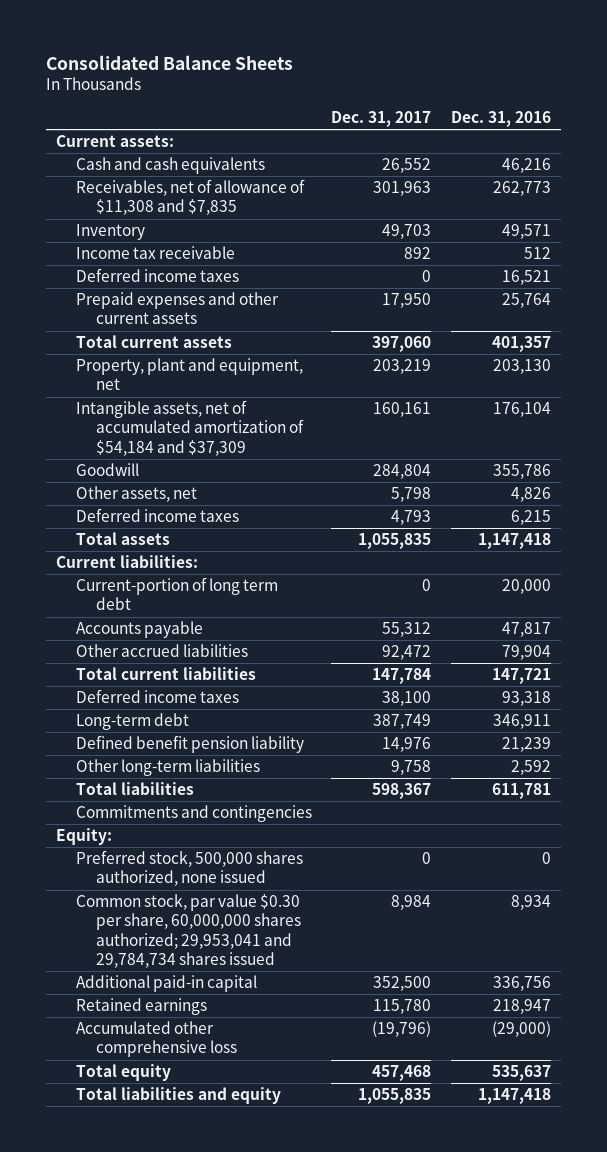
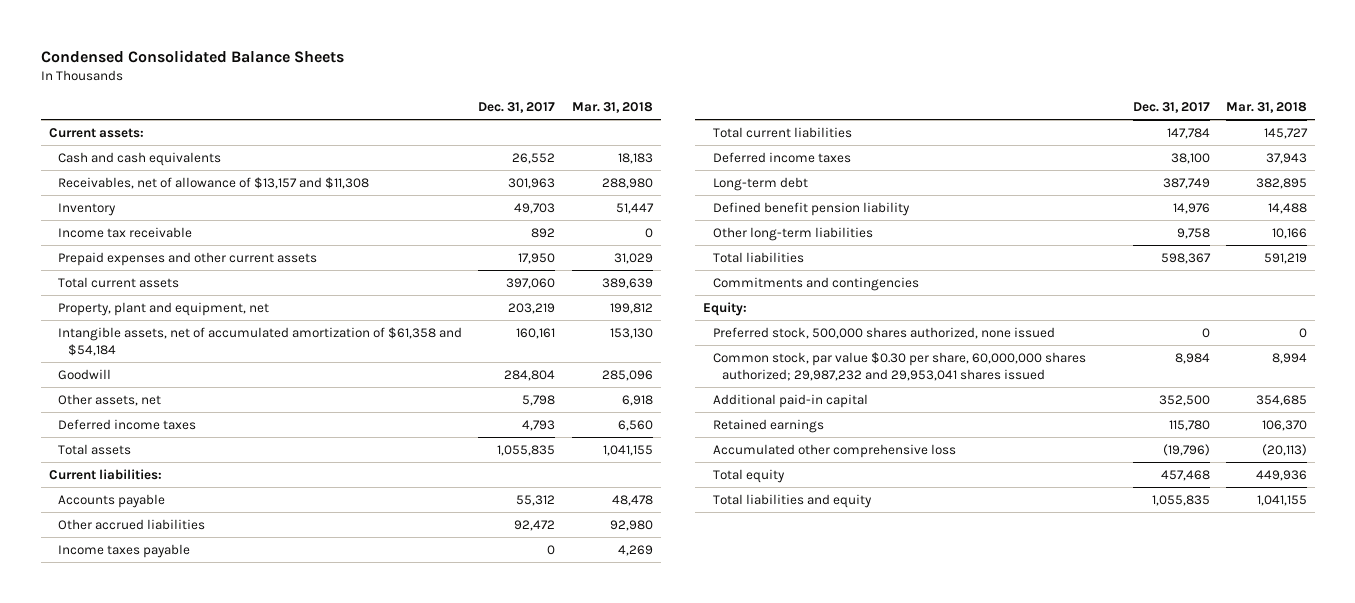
[45,54,293,70] Consolidated Balance Sheets -> [40,49,344,63] Condensed Consolidated Balance Sheets
[451,111,552,128] Dec. 31, 2016 -> none
none -> [571,101,653,113] Mar. 31, 2018
[75,179,305,216] Receivables, net of allowance of $11,308 and $7,835 -> [58,176,370,189] Receivables, net of allowance of $13,157 and $11,308
[75,268,239,283] Deferred income taxes -> none
[75,400,304,456] Intangible assets, net of accumulated amortization of $54,184 and $37,309 -> [58,326,463,357] Intangible assets, net of accumulated amortization of $61,358 and $54,184
[75,577,278,611] Current-portion of long term debt -> none
none -> [58,543,191,558] Income taxes payable
[75,894,301,968] Common stock, par value $0.30 per share, 60,000,000 shares authorized; 29,953,041 and 29,784,734 shares issued -> [712,351,1086,382] Common stock, par value $0.30 per share, 60,000,000 shares authorized; 29,987,232 and 29,953,041 shares issued

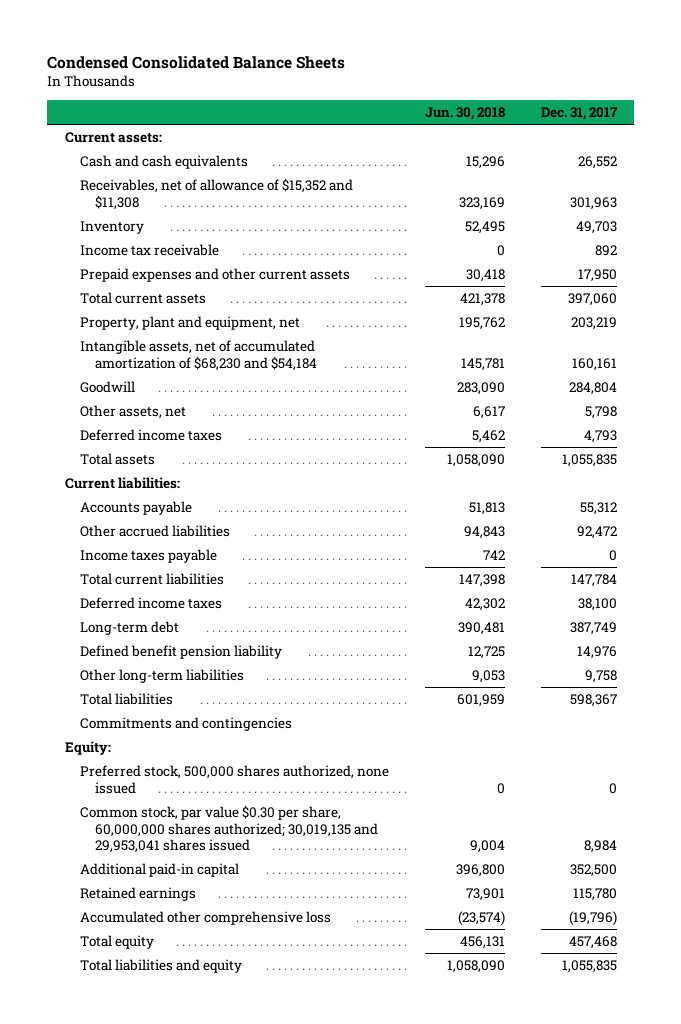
[571,101,653,113] Mar. 31, 2018 -> none
none -> [424,107,505,121] Jun. 30, 2018
[58,176,370,189] Receivables, net of allowance of $13,157 and $11,308 -> [79,177,353,210] Receivables, net of allowance of $15,352 and $11,308
[58,326,463,357] Intangible assets, net of accumulated amortization of $61,358 and $54,184 -> [79,339,318,371] Intangible assets, net of accumulated amortization of $68,230 and $54,184
[712,351,1086,382] Common stock, par value $0.30 per share, 60,000,000 shares authorized; 29,987,232 and 29,953,041 shares issued -> [79,804,379,854] Common stock, par value $0.30 per share, 60,000,000 shares authorized; 30,019,135 and 29,953,041 shares issued

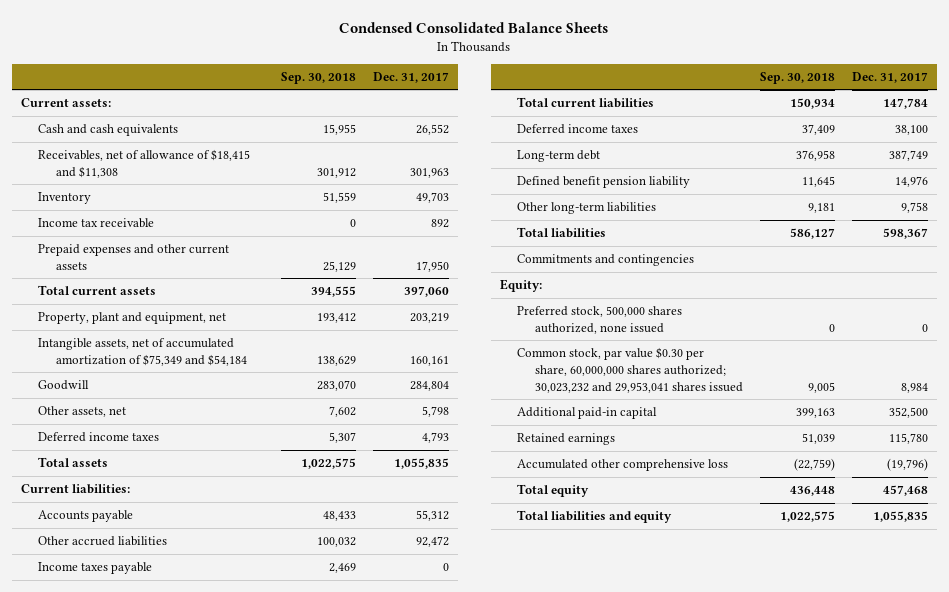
[424,107,505,121] Jun. 30, 2018 -> none
none -> [281,71,357,84] Sep. 30, 2018
[79,177,353,210] Receivables, net of allowance of $15,352 and $11,308 -> [38,149,251,178] Receivables, net of allowance of $18,415 and $11,308
[79,339,318,371] Intangible assets, net of accumulated amortization of $68,230 and $54,184 -> [38,338,247,366] Intangible assets, net of accumulated amortization of $75,349 and $54,184
[79,804,379,854] Common stock, par value $0.30 per share, 60,000,000 shares authorized; 30,019,135 and 29,953,041 shares issued -> [517,347,743,393] Common stock, par value $0.30 per share, 60,000,000 shares authorized; 30,023,232 and 29,953,041 shares issued

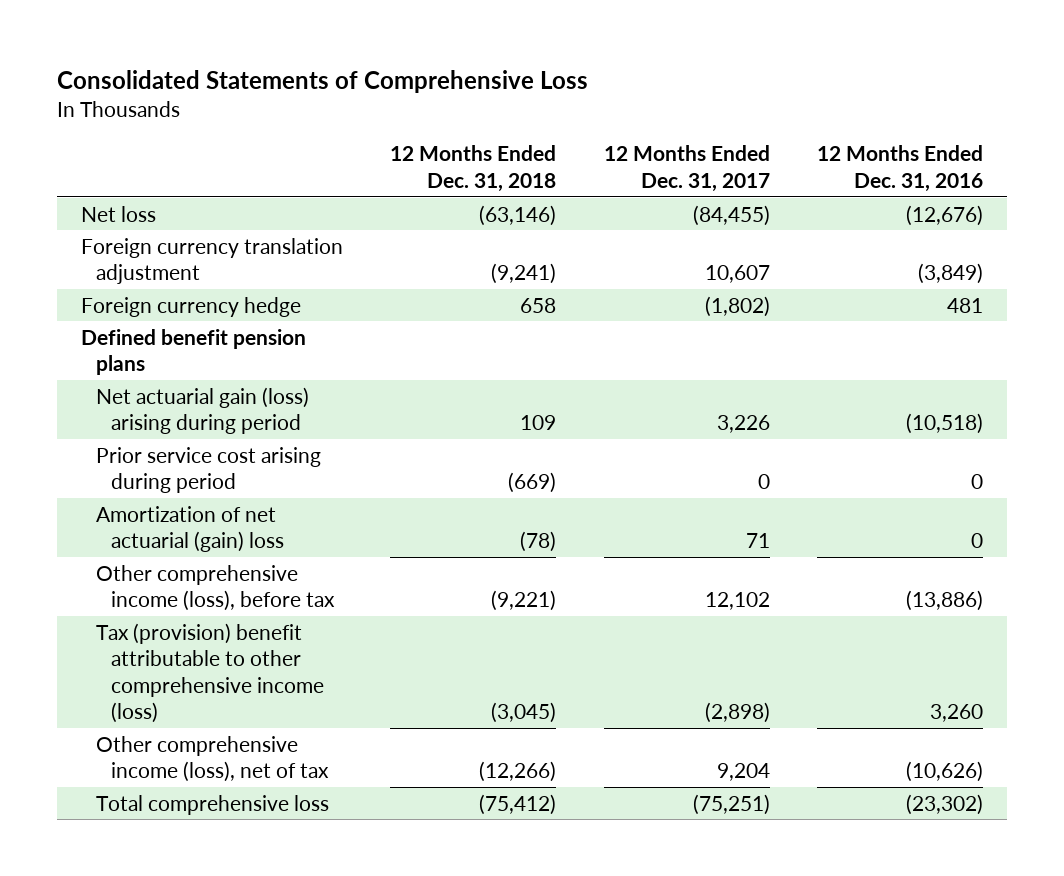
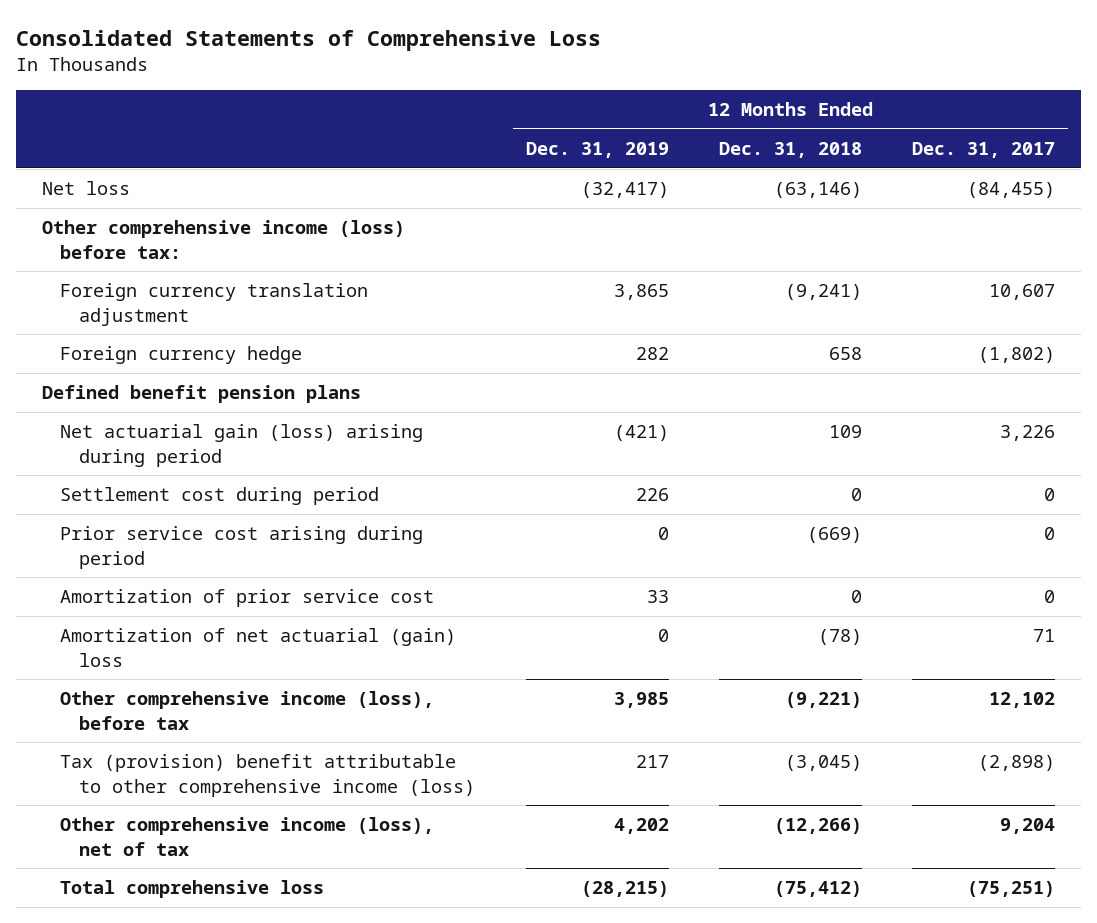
[817,145,984,192] 12 Months Ended Dec. 31, 2016 -> none
none -> [525,141,669,158] Dec. 31, 2019
none -> [41,220,405,259] Other comprehensive income (loss) before tax:
none -> [60,487,380,506] Settlement cost during period
none -> [60,589,435,608] Amortization of prior service cost

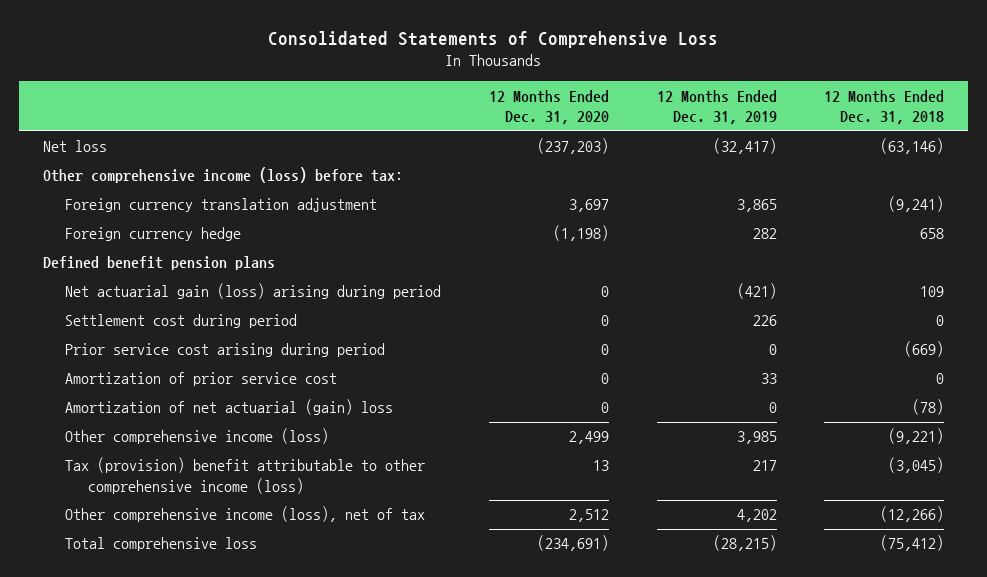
[912,141,1056,158] Dec. 31, 2017 -> none
none -> [489,89,610,125] 12 Months Ended Dec. 31, 2020
[60,691,435,730] Other comprehensive income (loss), before tax -> [65,428,330,445] Other comprehensive income (loss)

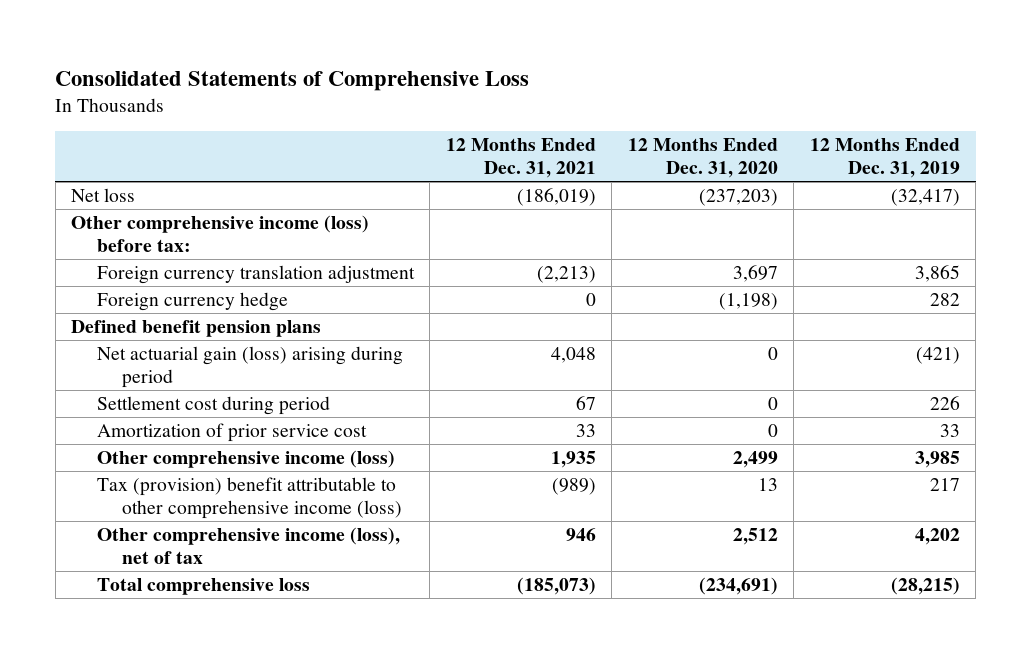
[824,89,945,125] 12 Months Ended Dec. 31, 2018 -> none
none -> [445,138,596,178] 12 Months Ended Dec. 31, 2021
[65,343,386,358] Prior service cost arising during period -> none
[65,399,394,416] Amortization of net actuarial (gain) loss -> none

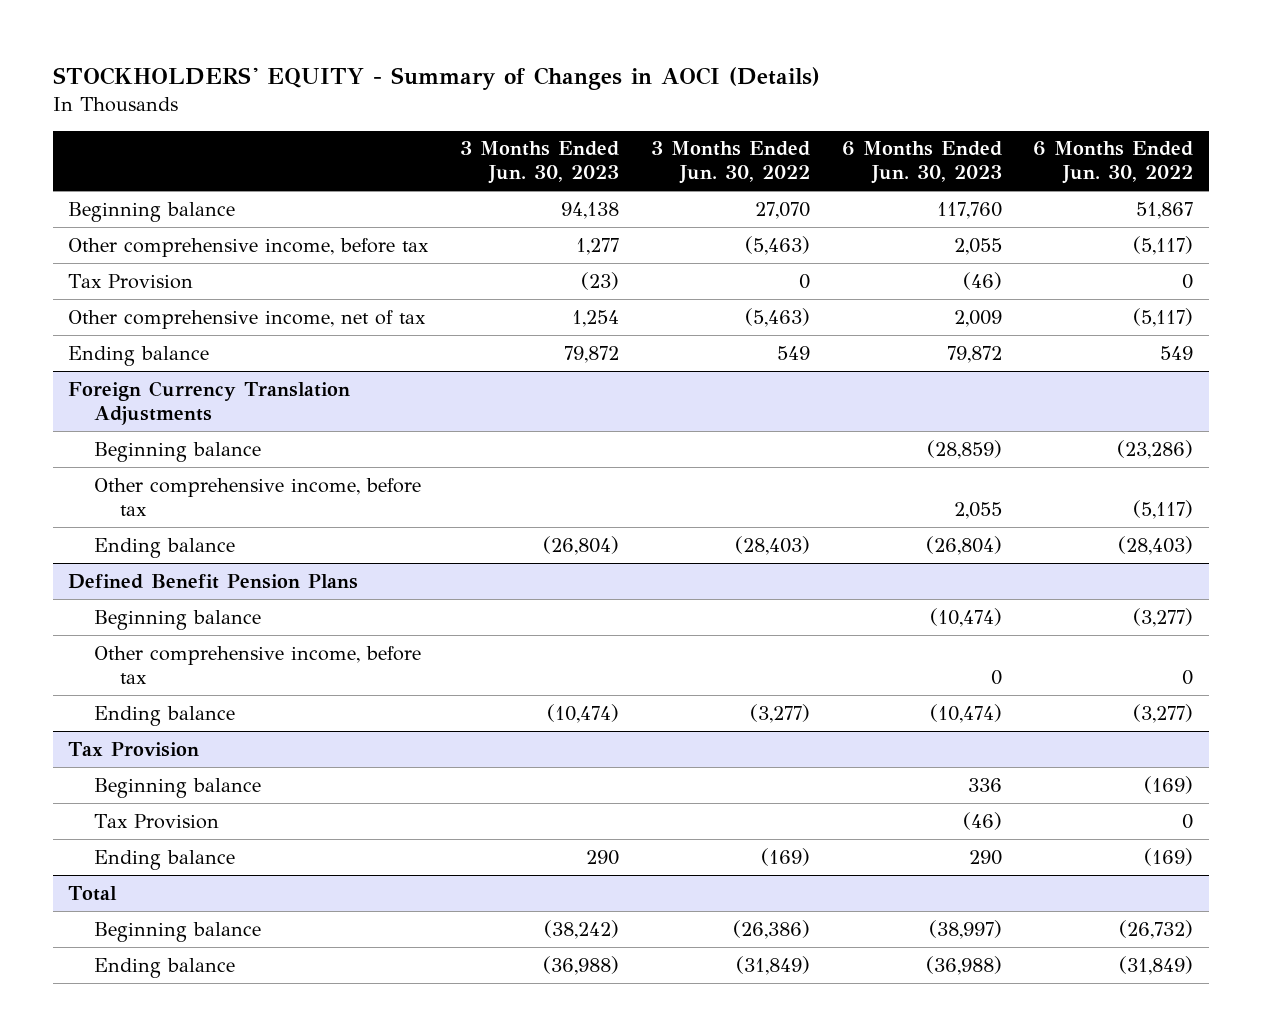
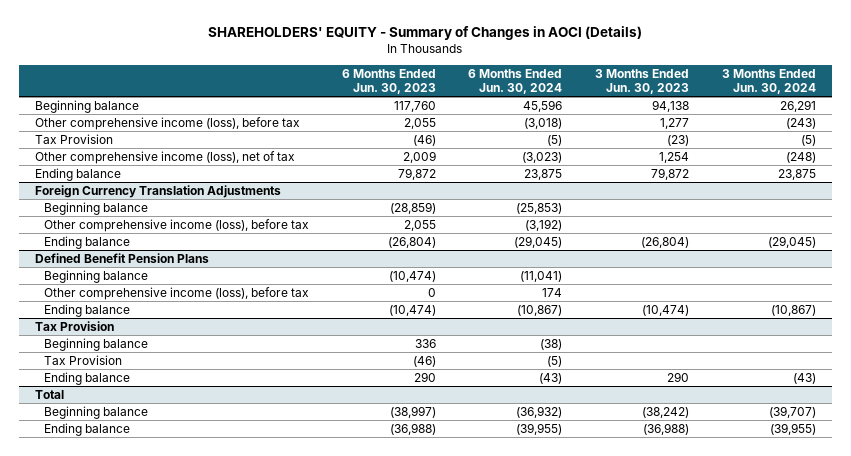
[52,66,820,90] STOCKHOLDERS' EQUITY - Summary of Changes in AOCI (Details) -> [208,26,643,41] SHAREHOLDERS' EQUITY - Summary of Changes in AOCI (Details)
[650,141,810,185] 3 Months Ended Jun. 30, 2022 -> none
[1033,141,1194,185] 6 Months Ended Jun. 30, 2022 -> none
none -> [468,69,563,95] 6 Months Ended Jun. 30, 2024
none -> [722,69,817,95] 3 Months Ended Jun. 30, 2024
[68,237,430,257] Other comprehensive income, before tax -> [34,116,300,130] Other comprehensive income (loss), before tax
[68,309,427,329] Other comprehensive income, net of tax -> [34,150,295,164] Other comprehensive income (loss), net of tax
[94,477,422,516] Other comprehensive income, before tax -> [43,218,309,232] Other comprehensive income (loss), before tax
[94,645,422,684] Other comprehensive income, before tax -> [43,286,309,300] Other comprehensive income (loss), before tax

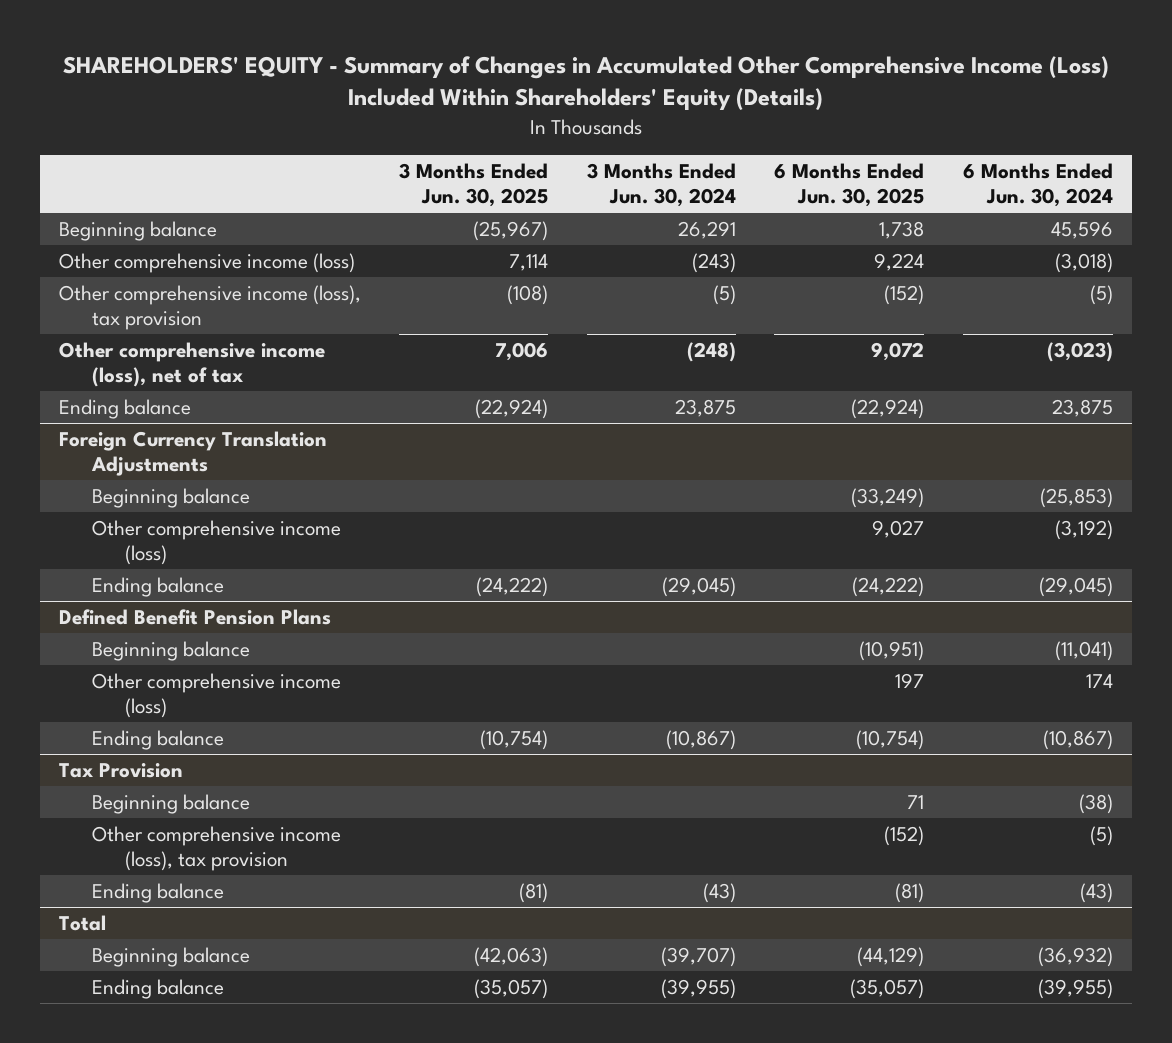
[208,26,643,41] SHAREHOLDERS' EQUITY - Summary of Changes in AOCI (Details) -> [62,55,1109,111] SHAREHOLDERS' EQUITY - Summary of Changes in Accumulated Other Comprehensive Income (Loss) Included Within Shareholders' Equity (Details)
[341,69,436,95] 6 Months Ended Jun. 30, 2023 -> none
[595,69,690,95] 3 Months Ended Jun. 30, 2023 -> none
none -> [399,162,549,208] 3 Months Ended Jun. 30, 2025
none -> [774,162,925,208] 6 Months Ended Jun. 30, 2025
[34,116,300,130] Other comprehensive income (loss), before tax -> [59,252,356,273] Other comprehensive income (loss)
[34,133,113,144] Tax Provision -> [59,284,362,331] Other comprehensive income (loss), tax provision
[43,218,309,232] Other comprehensive income (loss), before tax -> [91,519,341,566] Other comprehensive income (loss)
[43,286,309,300] Other comprehensive income (loss), before tax -> [91,672,341,719] Other comprehensive income (loss)
[43,354,122,365] Tax Provision -> [91,825,341,872] Other comprehensive income (loss), tax provision

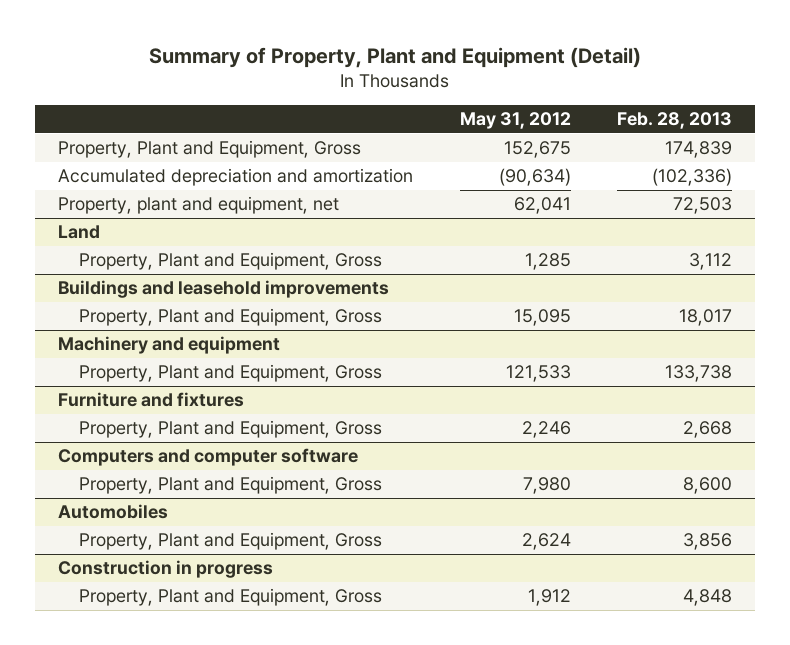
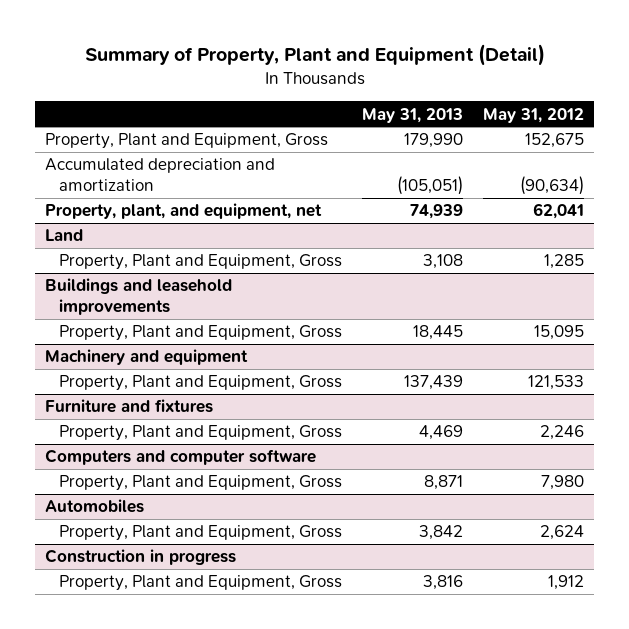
[616,111,732,129] Feb. 28, 2013 -> none
none -> [361,107,463,123] May 31, 2013
[58,196,340,215] Property, plant and equipment, net -> [45,203,323,220] Property, plant, and equipment, net

